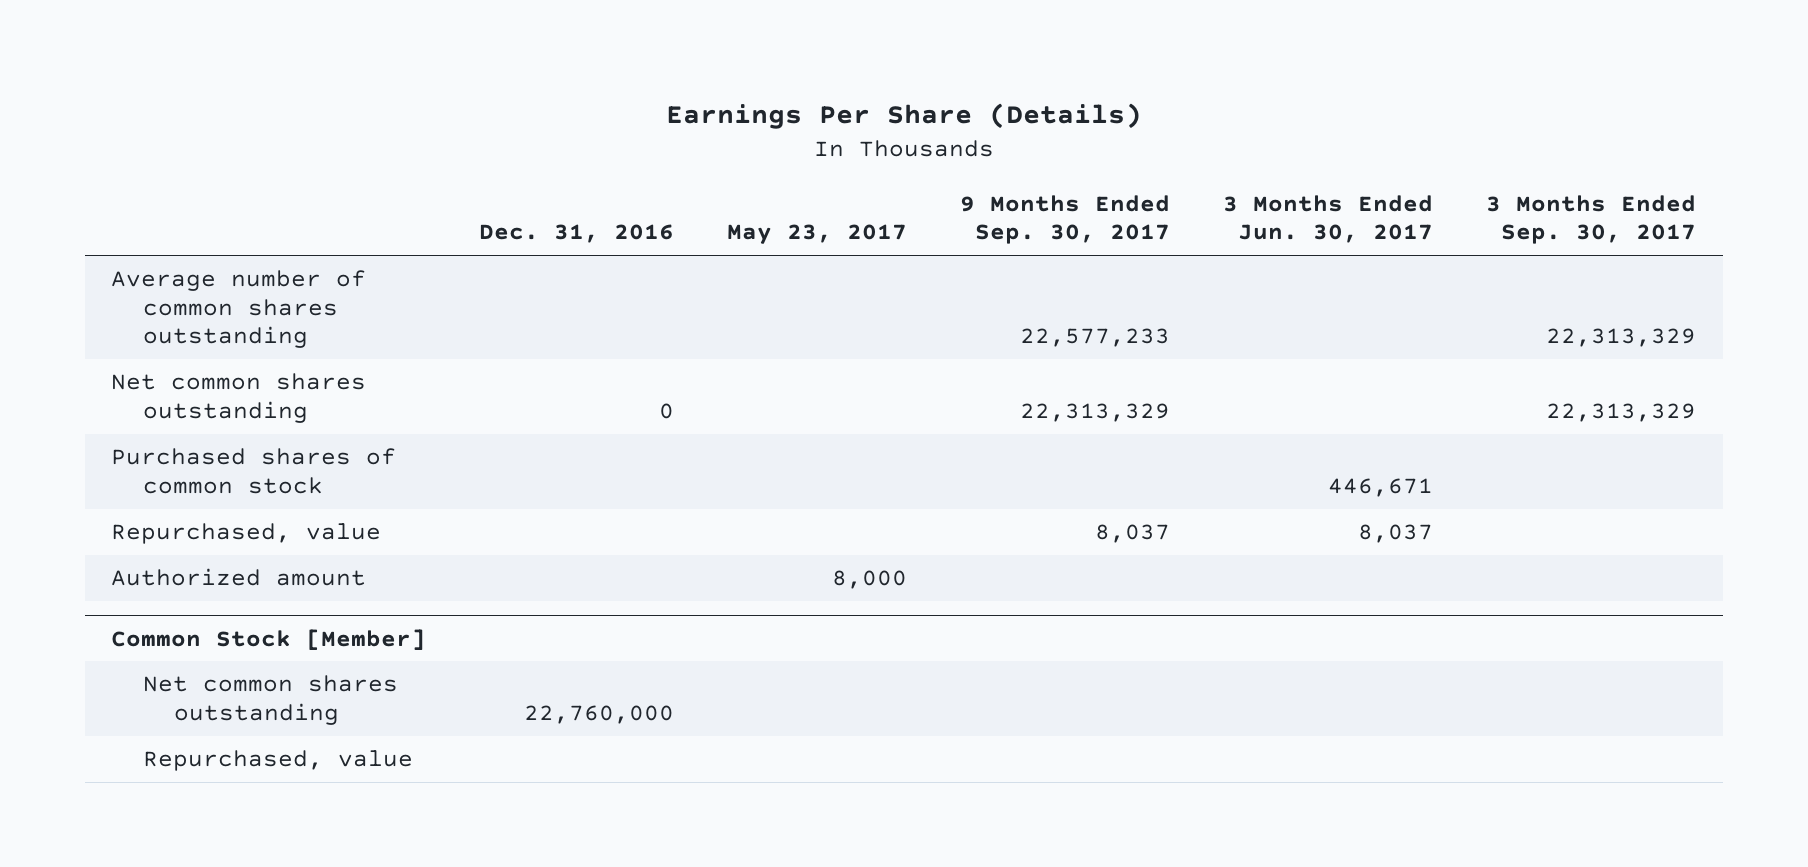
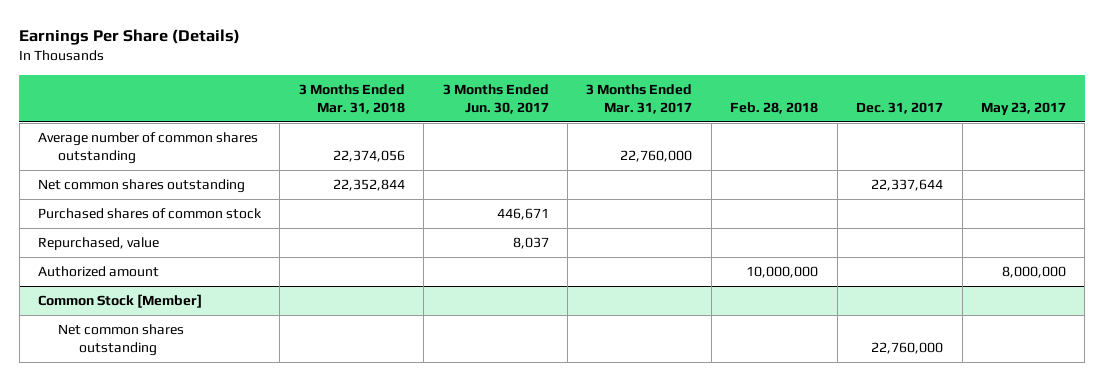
[479,224,675,244] Dec. 31, 2016 -> none
[960,195,1171,245] 9 Months Ended Sep. 30, 2017 -> none
[1486,195,1697,245] 3 Months Ended Sep. 30, 2017 -> none
none -> [298,83,405,114] 3 Months Ended Mar. 31, 2018
none -> [586,83,693,114] 3 Months Ended Mar. 31, 2017
none -> [730,101,819,114] Feb. 28, 2018
none -> [856,101,944,114] Dec. 31, 2017
[832,570,908,590] 8,000 -> [1001,266,1066,279] 8,000,000
[142,750,413,772] Repurchased, value -> none

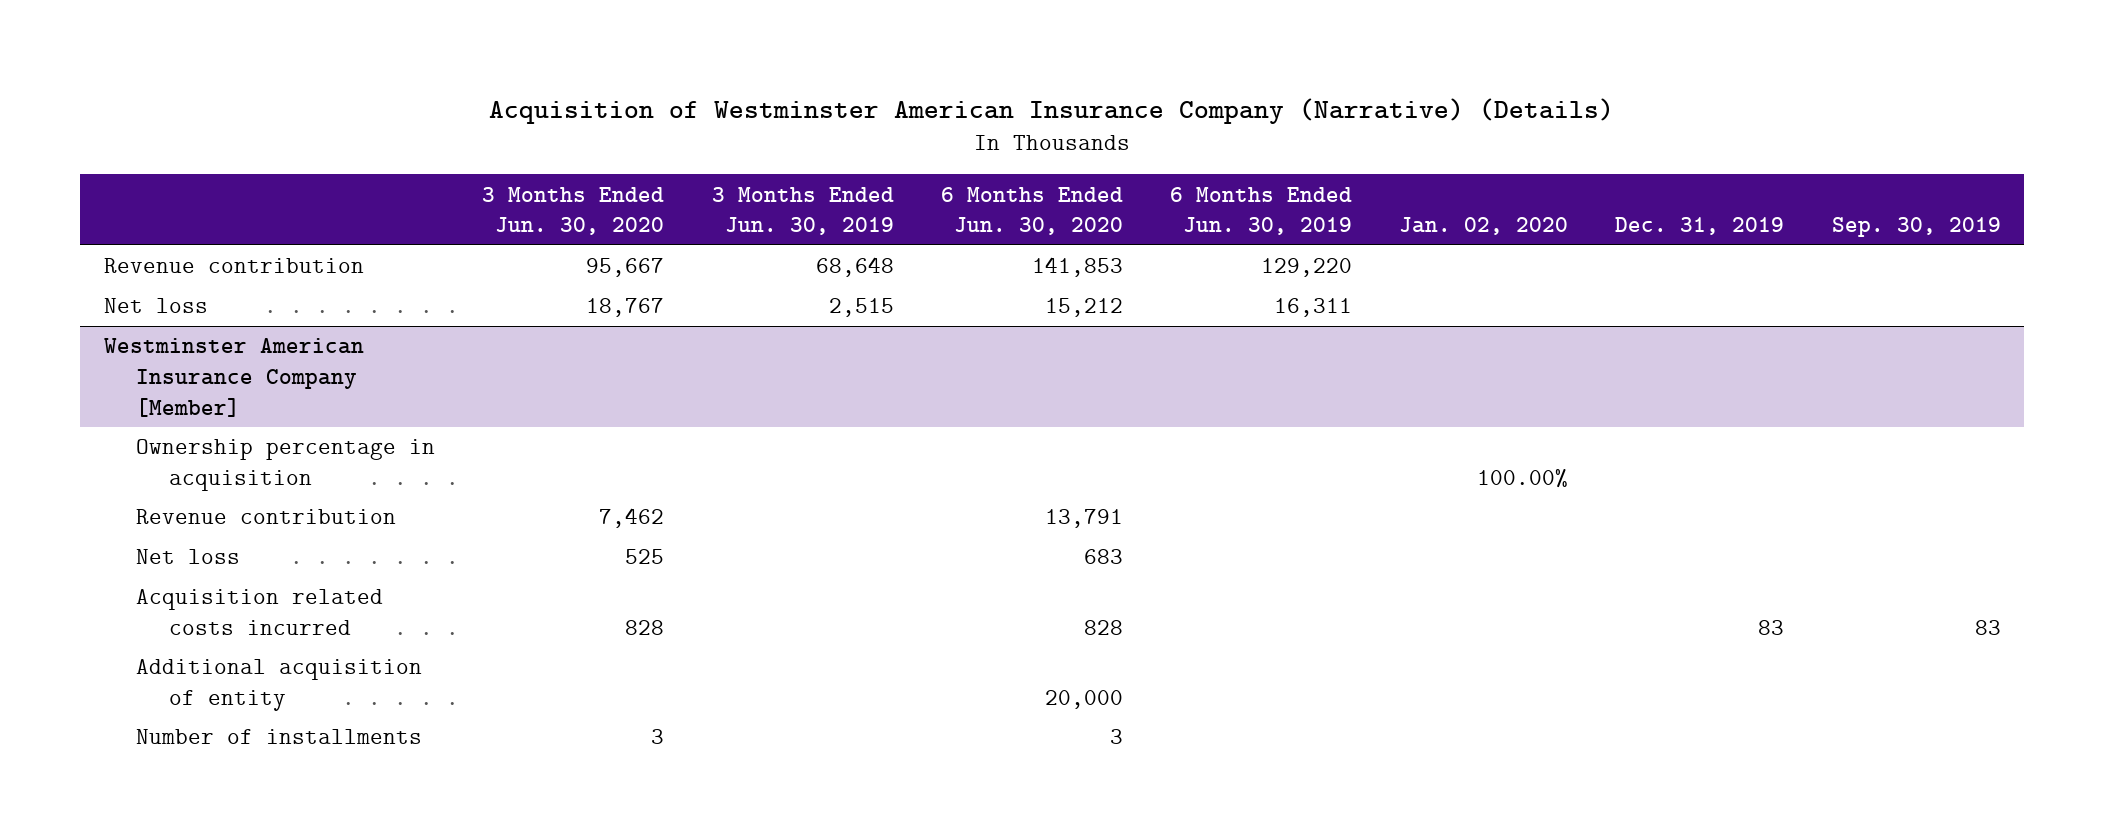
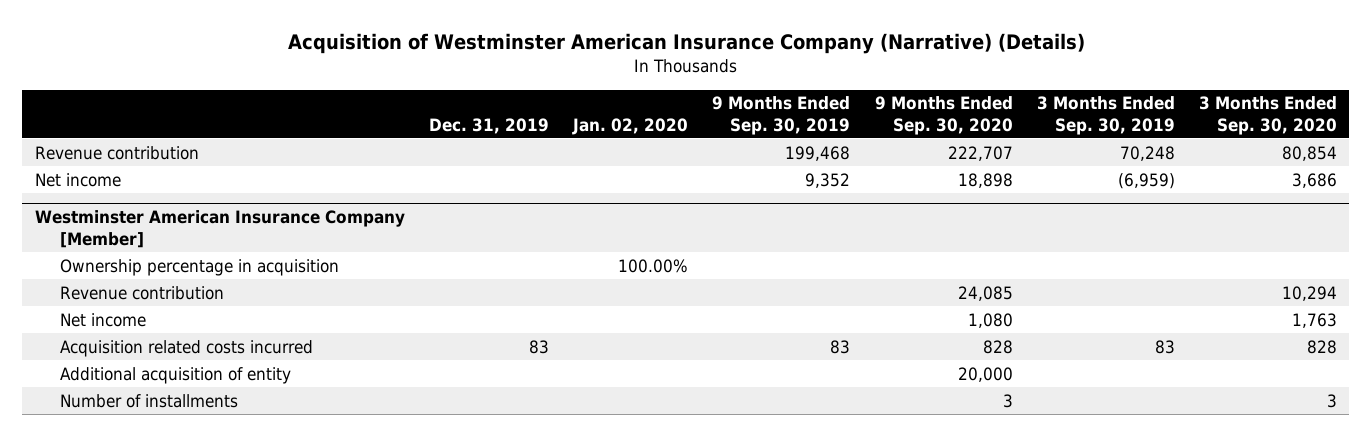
[482,186,665,236] 3 Months Ended Jun. 30, 2020 -> none
[711,186,894,236] 3 Months Ended Jun. 30, 2019 -> none
[940,186,1123,236] 6 Months Ended Jun. 30, 2020 -> none
[1170,186,1353,236] 6 Months Ended Jun. 30, 2019 -> none
[1831,217,2001,238] Sep. 30, 2019 -> none
none -> [712,96,851,135] 9 Months Ended Sep. 30, 2019
none -> [874,96,1013,135] 9 Months Ended Sep. 30, 2020
none -> [1036,96,1175,135] 3 Months Ended Sep. 30, 2019
none -> [1198,96,1337,135] 3 Months Ended Sep. 30, 2020
[103,298,208,314] Net loss -> [34,172,121,187] Net income
[136,549,241,565] Net loss -> [60,312,147,327] Net income

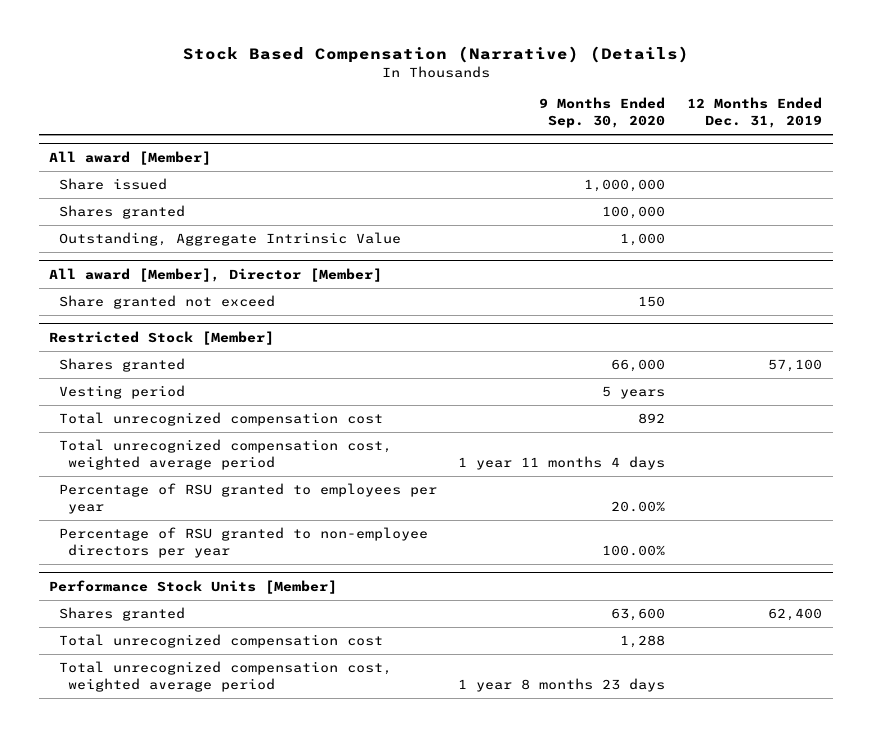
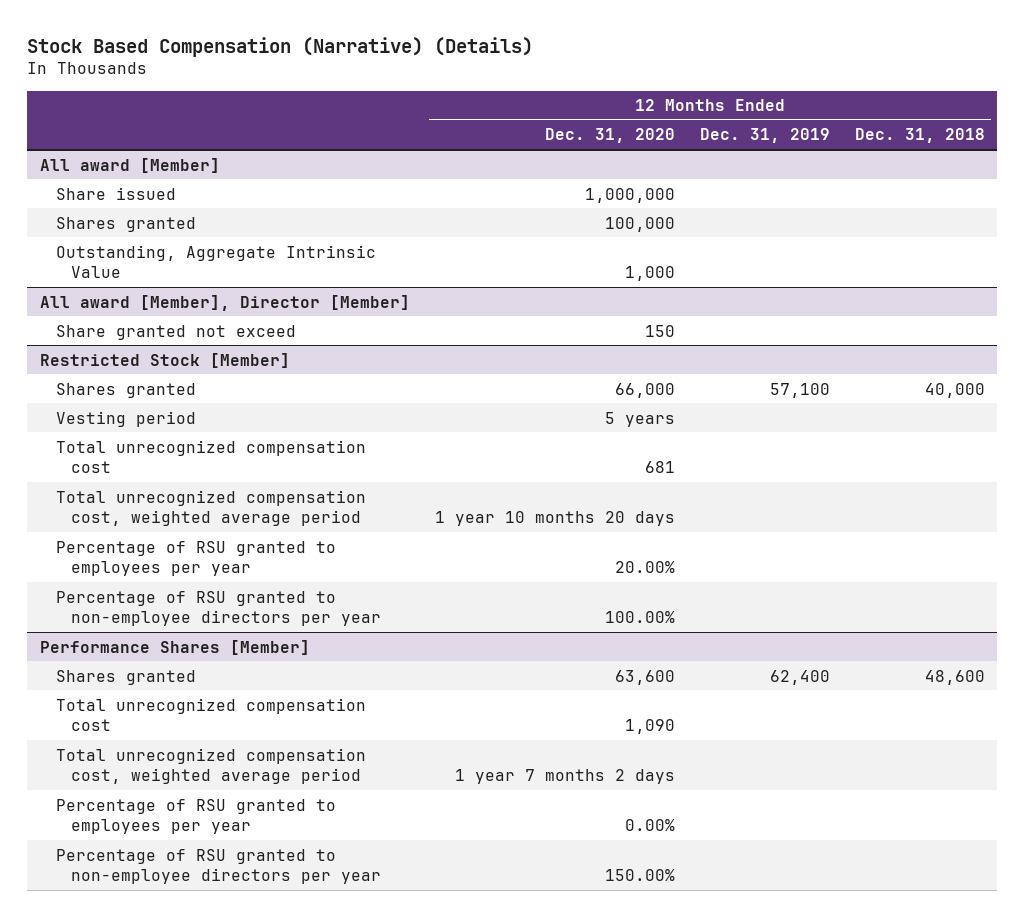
[539,97,666,129] 9 Months Ended Sep. 30, 2020 -> none
none -> [544,128,675,144] Dec. 31, 2020
none -> [854,128,985,144] Dec. 31, 2018
[49,579,338,594] Performance Stock Units [Member] -> [39,639,310,655] Performance Shares [Member]
none -> [55,798,336,835] Percentage of RSU granted to employees per year
none -> [55,848,382,885] Percentage of RSU granted to non-employee directors per year

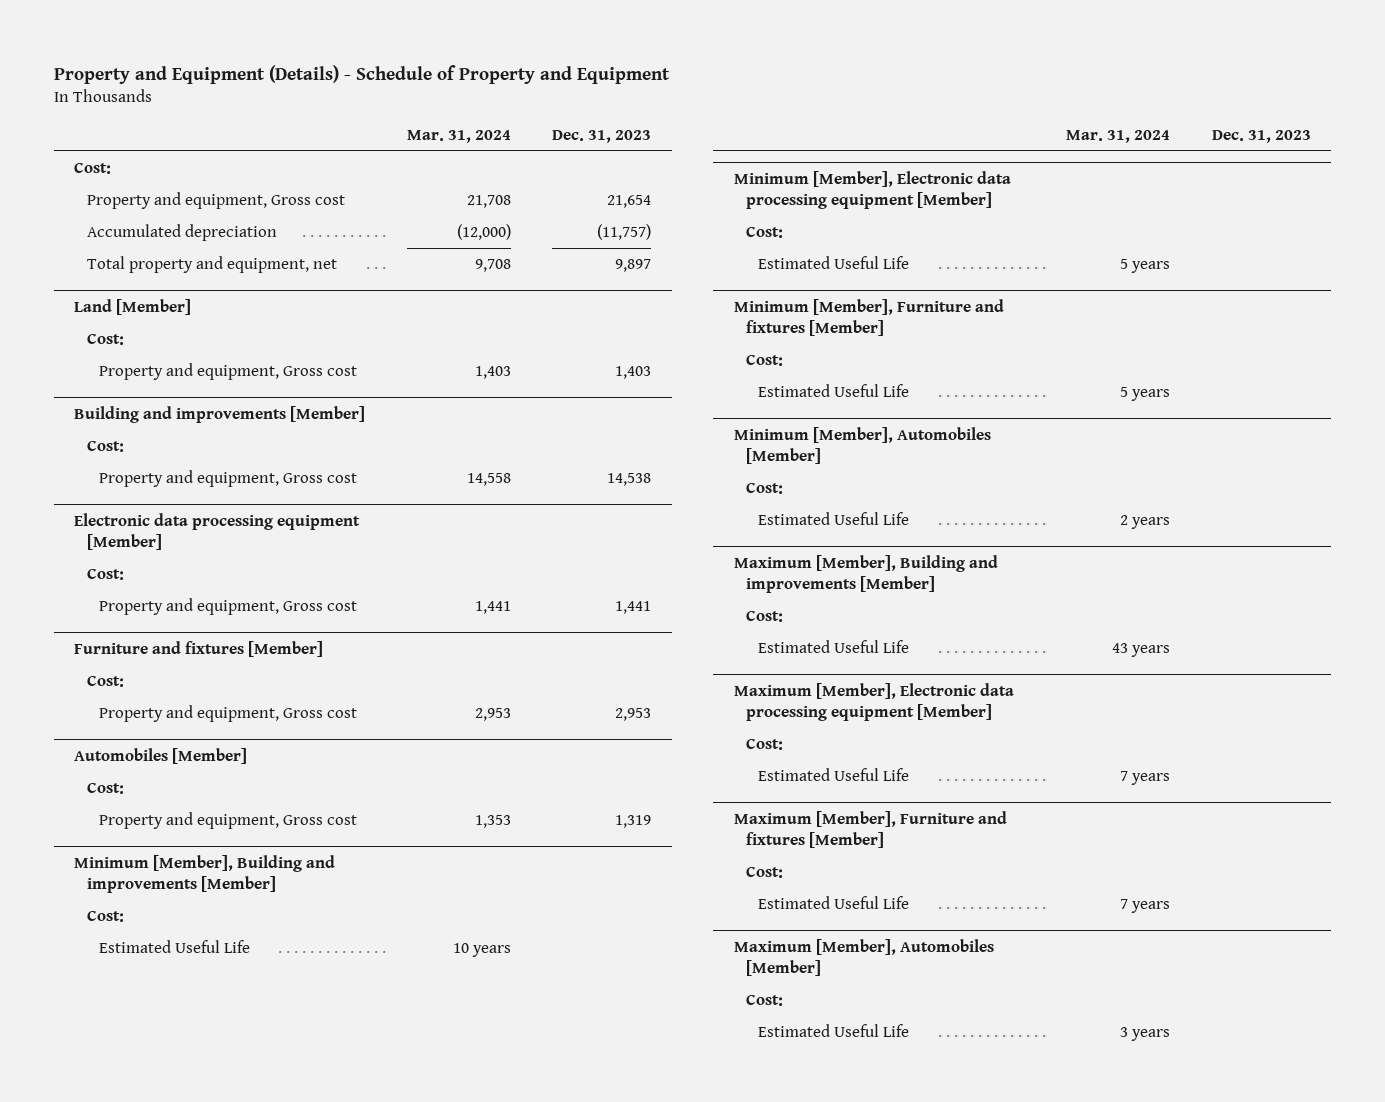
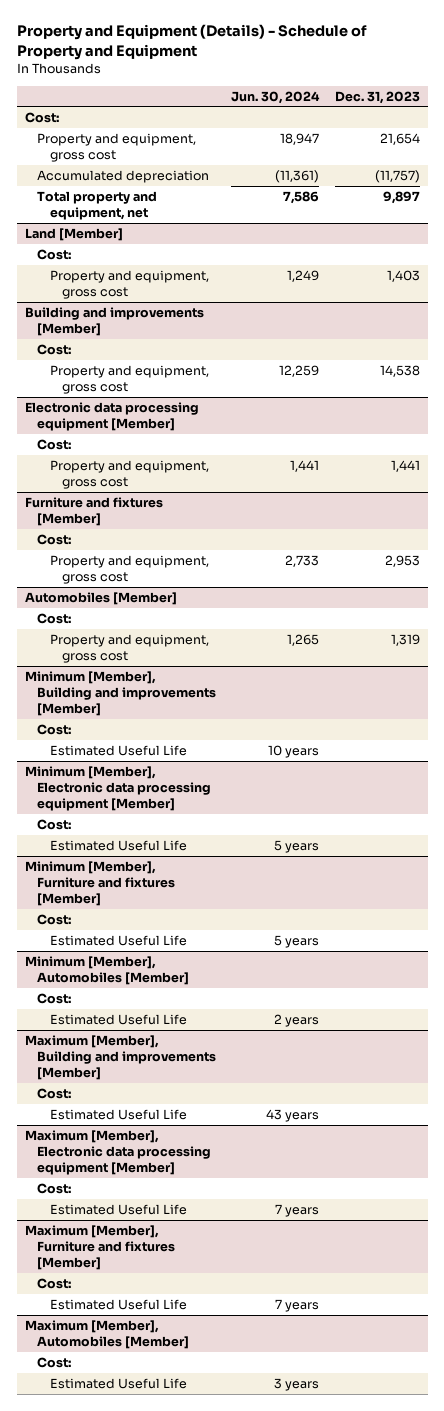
[406,130,511,144] Mar. 31, 2024 -> none
none -> [231,90,321,104] Jun. 30, 2024
[86,192,345,210] Property and equipment, Gross cost -> [37,133,197,162] Property and equipment, gross cost
[98,363,357,381] Property and equipment, Gross cost -> [49,270,209,299] Property and equipment, gross cost
[98,470,357,488] Property and equipment, Gross cost -> [49,365,209,394] Property and equipment, gross cost
[98,598,357,616] Property and equipment, Gross cost -> [49,460,209,489] Property and equipment, gross cost
[98,705,357,723] Property and equipment, Gross cost -> [49,555,209,584] Property and equipment, gross cost
[98,812,357,830] Property and equipment, Gross cost -> [49,634,209,663] Property and equipment, gross cost

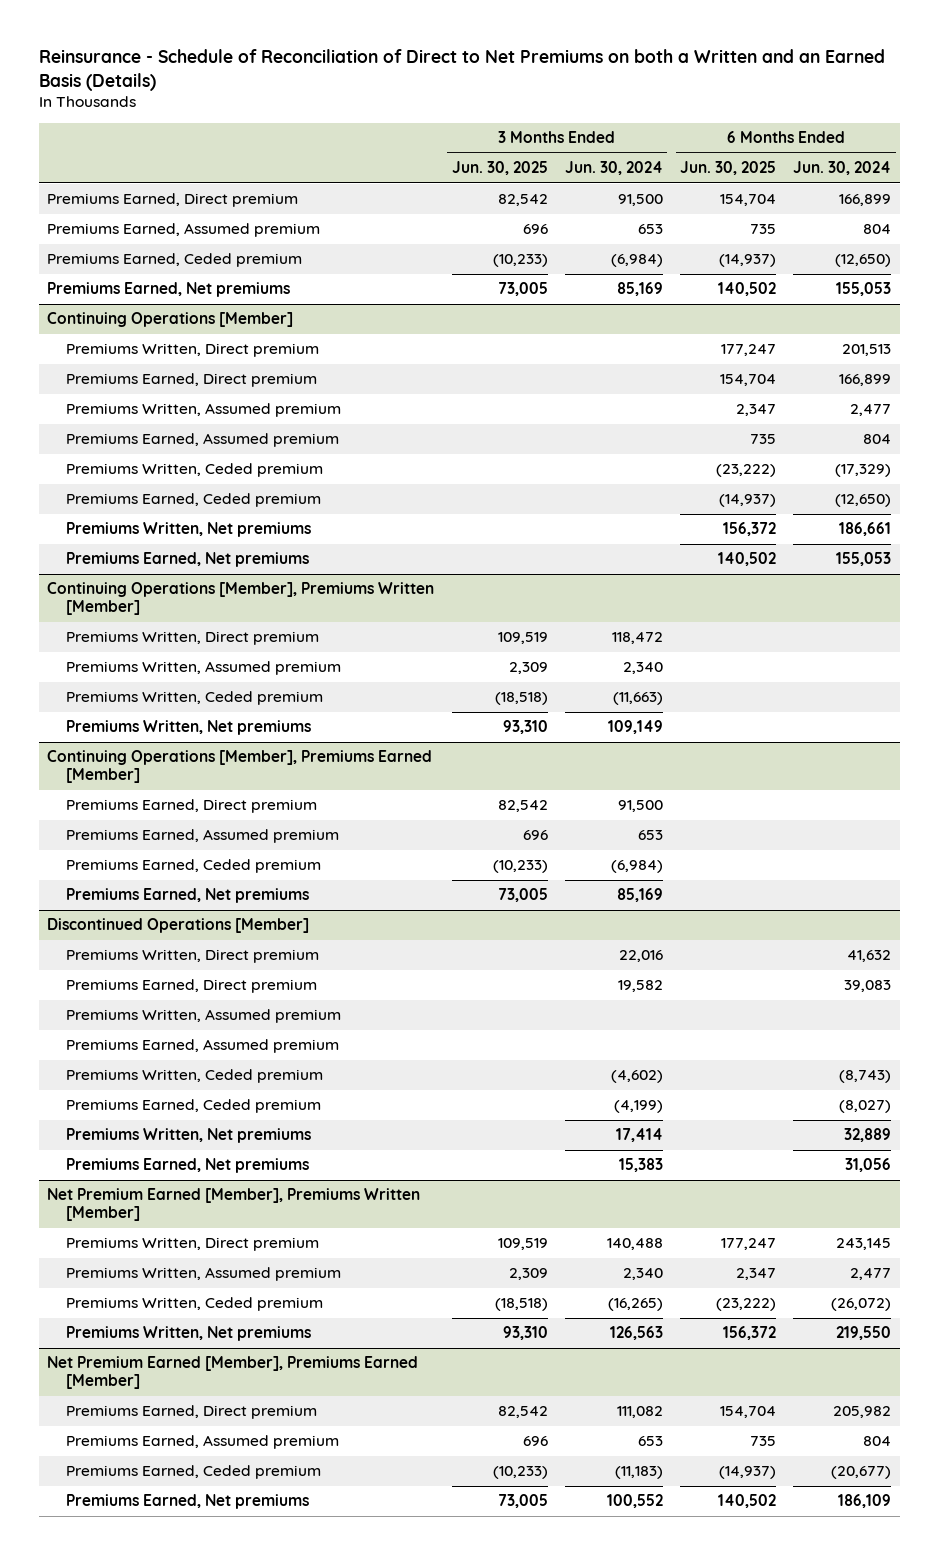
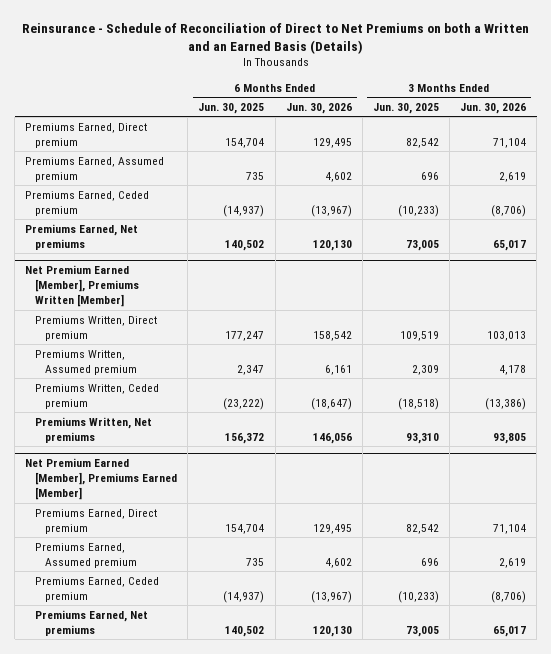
[564,161,663,176] Jun. 30, 2024 -> none
[793,161,892,176] Jun. 30, 2024 -> none
none -> [285,102,352,114] Jun. 30, 2026
none -> [459,102,526,114] Jun. 30, 2026
[47,312,294,328] Continuing Operations [Member] -> none
[66,343,320,358] Premiums Written, Direct premium -> none
[66,373,318,388] Premiums Earned, Direct premium -> none
[66,403,342,418] Premiums Written, Assumed premium -> none
[66,433,340,448] Premiums Earned, Assumed premium -> none
[66,463,324,478] Premiums Written, Ceded premium -> none
[66,493,322,508] Premiums Earned, Ceded premium -> none
[66,522,312,538] Premiums Written, Net premiums -> none
[66,552,310,568] Premiums Earned, Net premiums -> none
[47,582,435,616] Continuing Operations [Member], Premiums Written [Member] -> none
[66,631,320,646] Premiums Written, Direct premium -> none
[66,661,342,676] Premiums Written, Assumed premium -> none
[66,691,324,706] Premiums Written, Ceded premium -> none
[66,720,312,736] Premiums Written, Net premiums -> none
[47,750,433,784] Continuing Operations [Member], Premiums Earned [Member] -> none
[66,799,318,814] Premiums Earned, Direct premium -> none
[66,829,340,844] Premiums Earned, Assumed premium -> none
[66,859,322,874] Premiums Earned, Ceded premium -> none
[66,888,310,904] Premiums Earned, Net premiums -> none
[47,918,310,934] Discontinued Operations [Member] -> none
[66,949,320,964] Premiums Written, Direct premium -> none
[66,979,318,994] Premiums Earned, Direct premium -> none
[66,1009,342,1024] Premiums Written, Assumed premium -> none
[66,1039,340,1054] Premiums Earned, Assumed premium -> none
[66,1069,324,1084] Premiums Written, Ceded premium -> none
[66,1099,322,1114] Premiums Earned, Ceded premium -> none
[66,1128,312,1144] Premiums Written, Net premiums -> none
[66,1158,310,1174] Premiums Earned, Net premiums -> none

